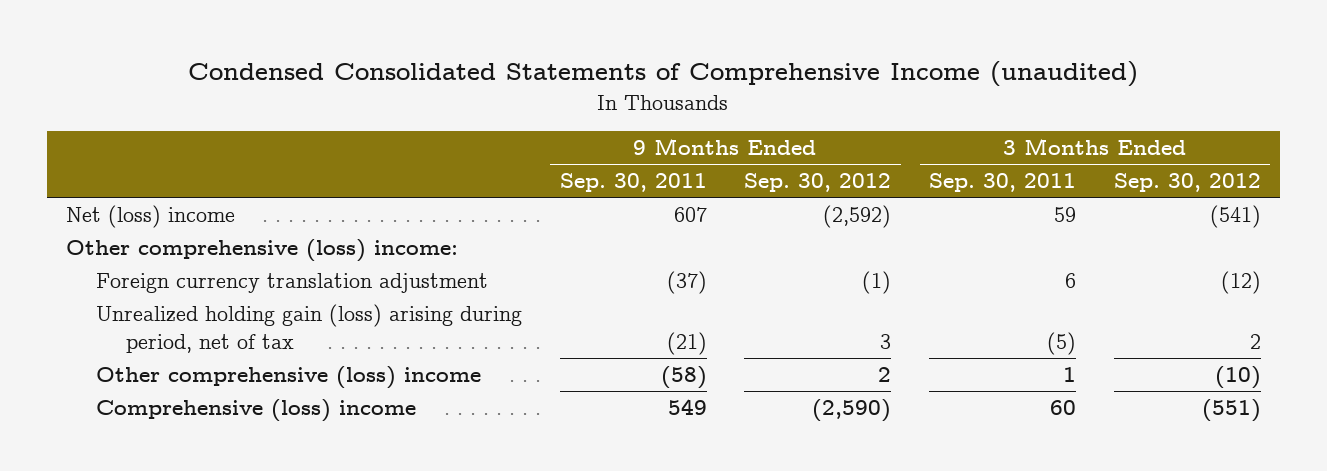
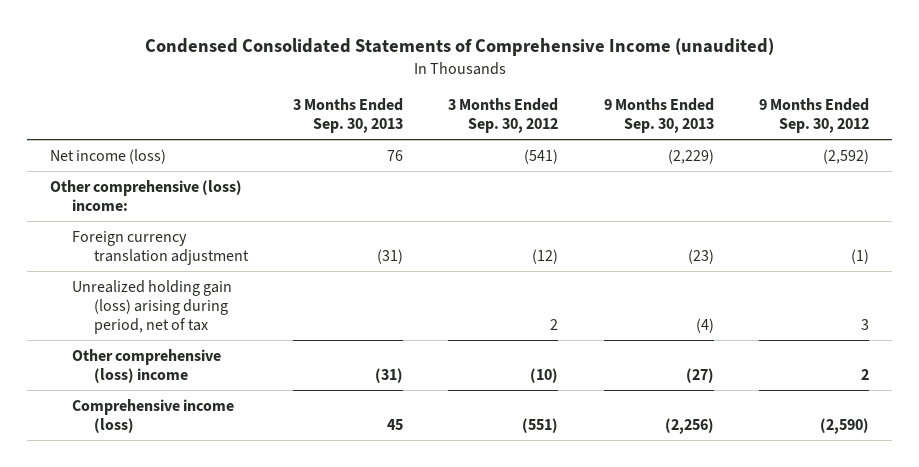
[559,173,707,193] Sep. 30, 2011 -> none
[929,173,1077,193] Sep. 30, 2011 -> none
none -> [293,98,404,134] 3 Months Ended Sep. 30, 2013
none -> [603,98,714,134] 9 Months Ended Sep. 30, 2013
[65,204,235,228] Net (loss) income -> [50,148,167,164] Net income (loss)
[95,398,416,422] Comprehensive (loss) income -> [71,398,234,433] Comprehensive income (loss)

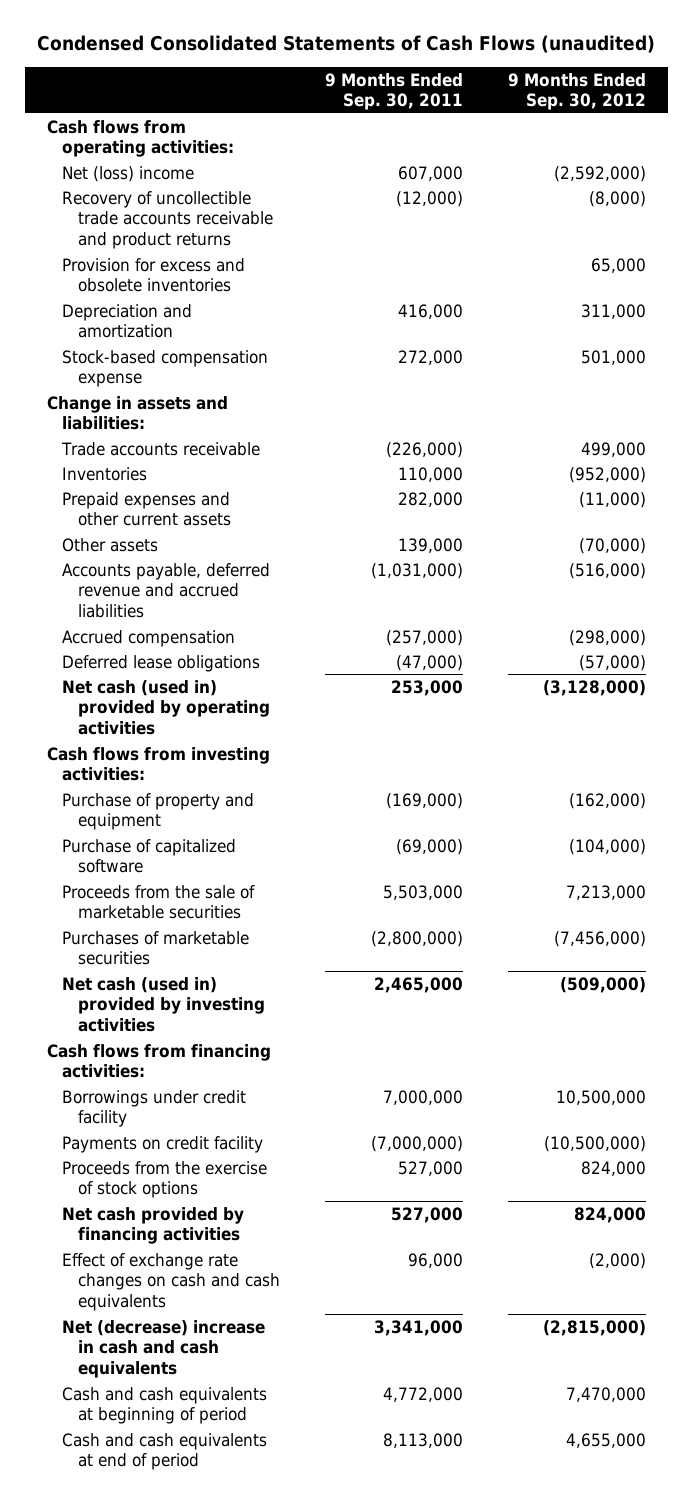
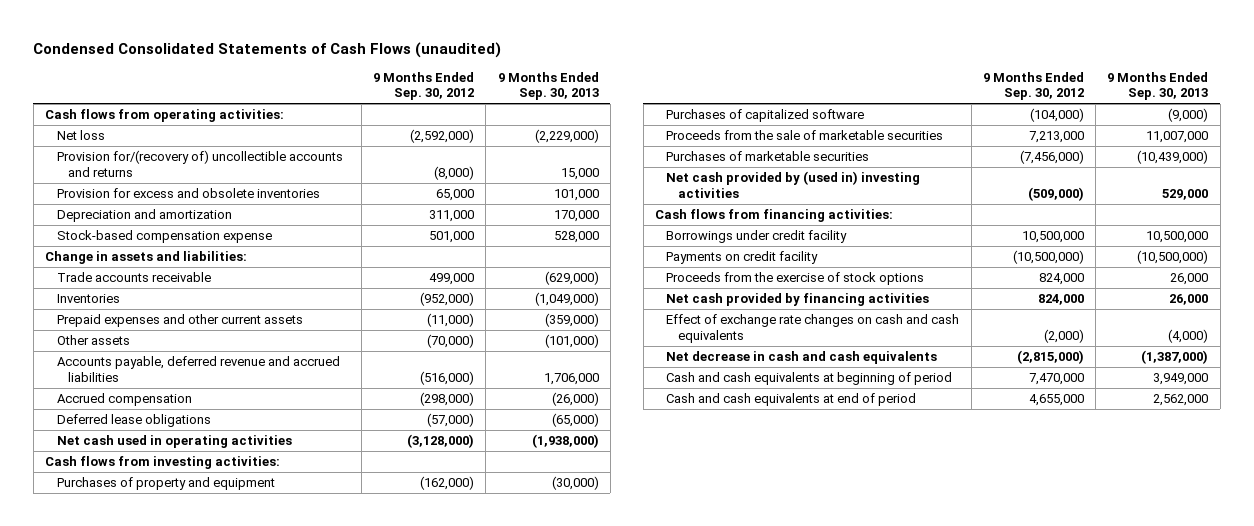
[324,72,463,111] 9 Months Ended Sep. 30, 2011 -> none
none -> [497,72,599,101] 9 Months Ended Sep. 30, 2013
[62,165,195,182] Net (loss) income -> [56,130,105,141] Net loss
[62,190,273,249] Recovery of uncollectible trade accounts receivable and product returns -> [56,150,343,177] Provision for/(recovery of) uncollectible accounts and returns
[62,679,270,735] Net cash (used in) provided by operating activities -> [56,435,292,449] Net cash used in operating activities
[62,792,255,831] Purchase of property and equipment -> [56,477,275,491] Purchases of property and equipment
[62,838,237,874] Purchase of capitalized software -> [666,109,865,123] Purchases of capitalized software
[62,976,265,1032] Net cash (used in) provided by investing activities -> [666,171,921,198] Net cash provided by (used in) investing activities
[62,1319,266,1378] Net (decrease) increase in cash and cash equivalents -> [666,351,938,365] Net decrease in cash and cash equivalents

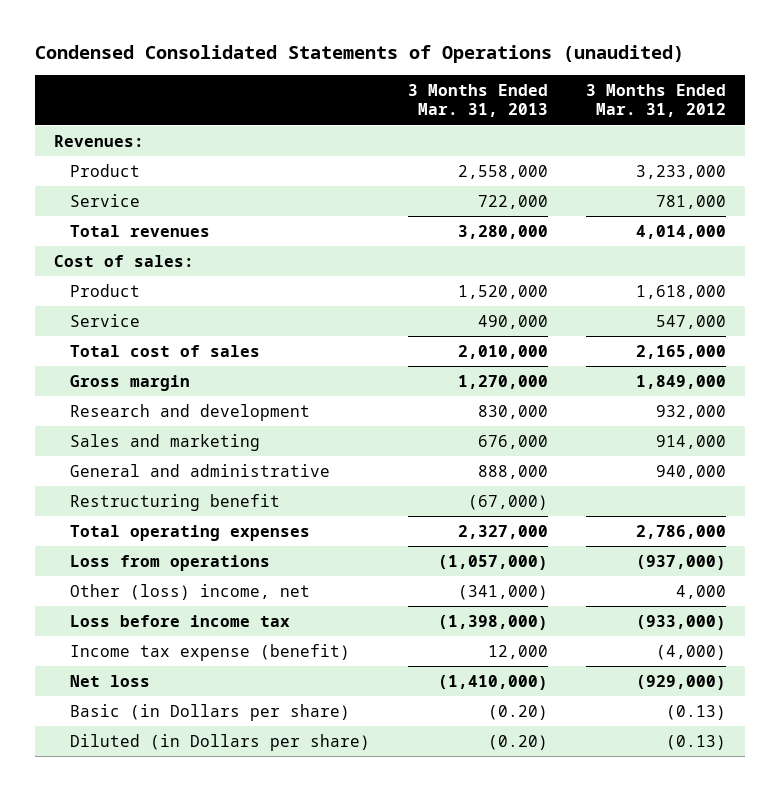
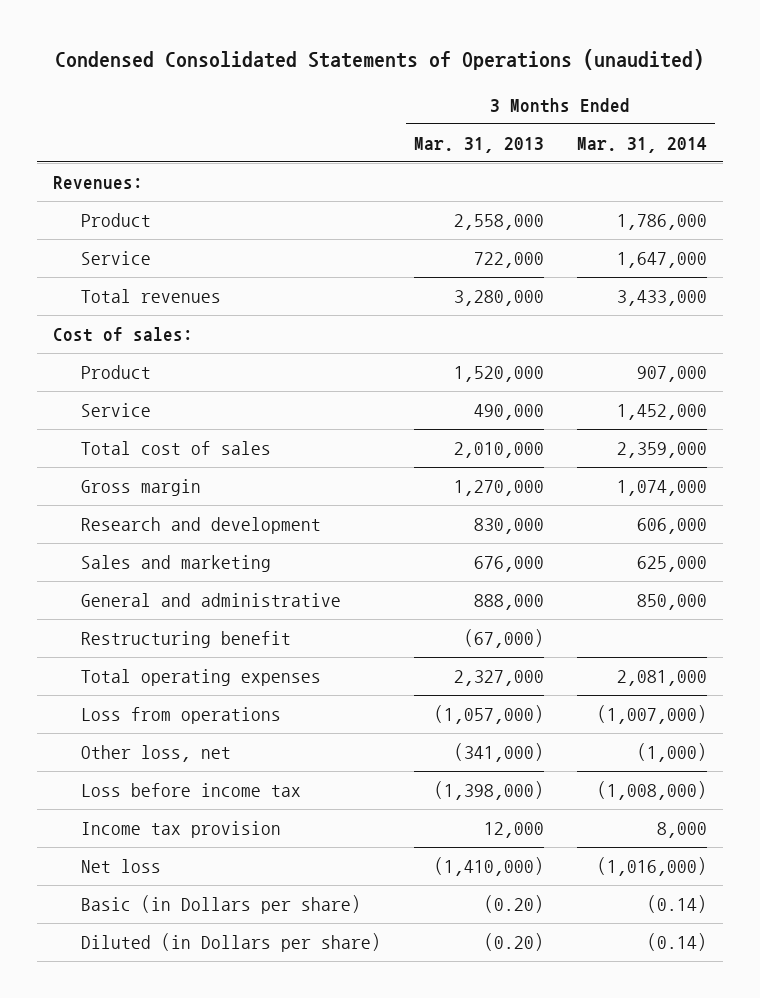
[586,84,727,118] 3 Months Ended Mar. 31, 2012 -> none
none -> [576,136,707,153] Mar. 31, 2014
[69,583,310,600] Other (loss) income, net -> [81,745,232,763] Other loss, net
[69,643,350,661] Income tax expense (benefit) -> [81,821,282,839] Income tax provision

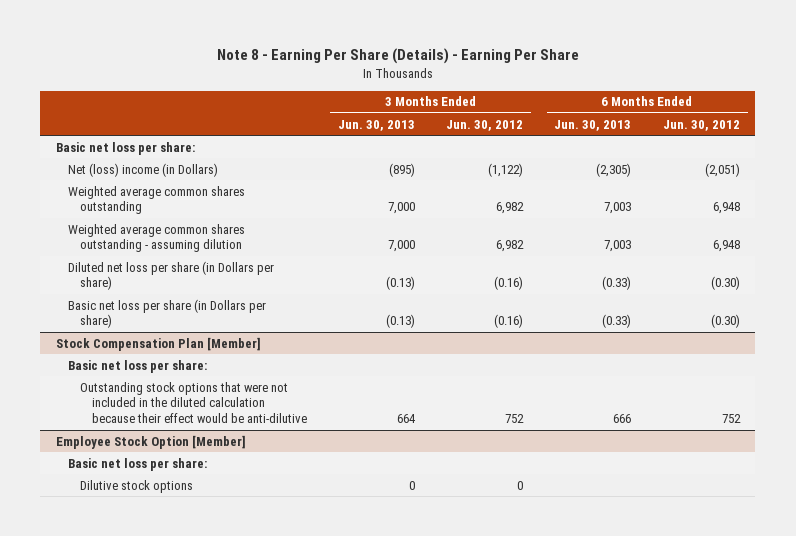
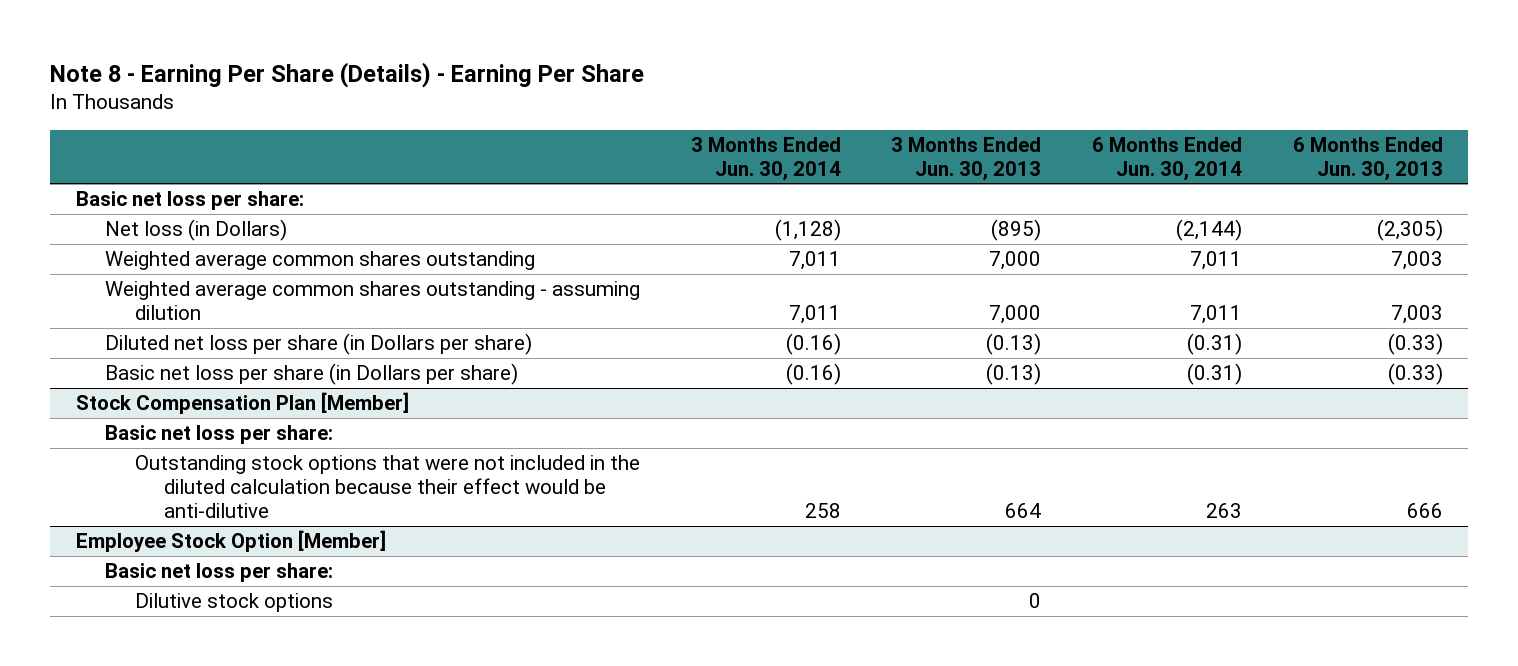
[446,119,524,131] Jun. 30, 2012 -> none
[662,119,740,131] Jun. 30, 2012 -> none
none -> [690,136,841,181] 3 Months Ended Jun. 30, 2014
none -> [1092,136,1243,181] 6 Months Ended Jun. 30, 2014
[67,162,218,177] Net (loss) income (in Dollars) -> [105,219,288,242] Net loss (in Dollars)

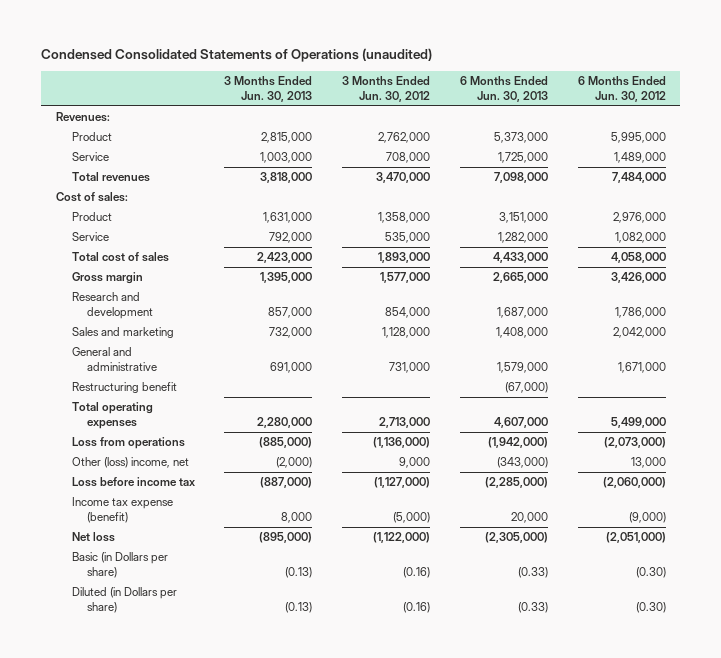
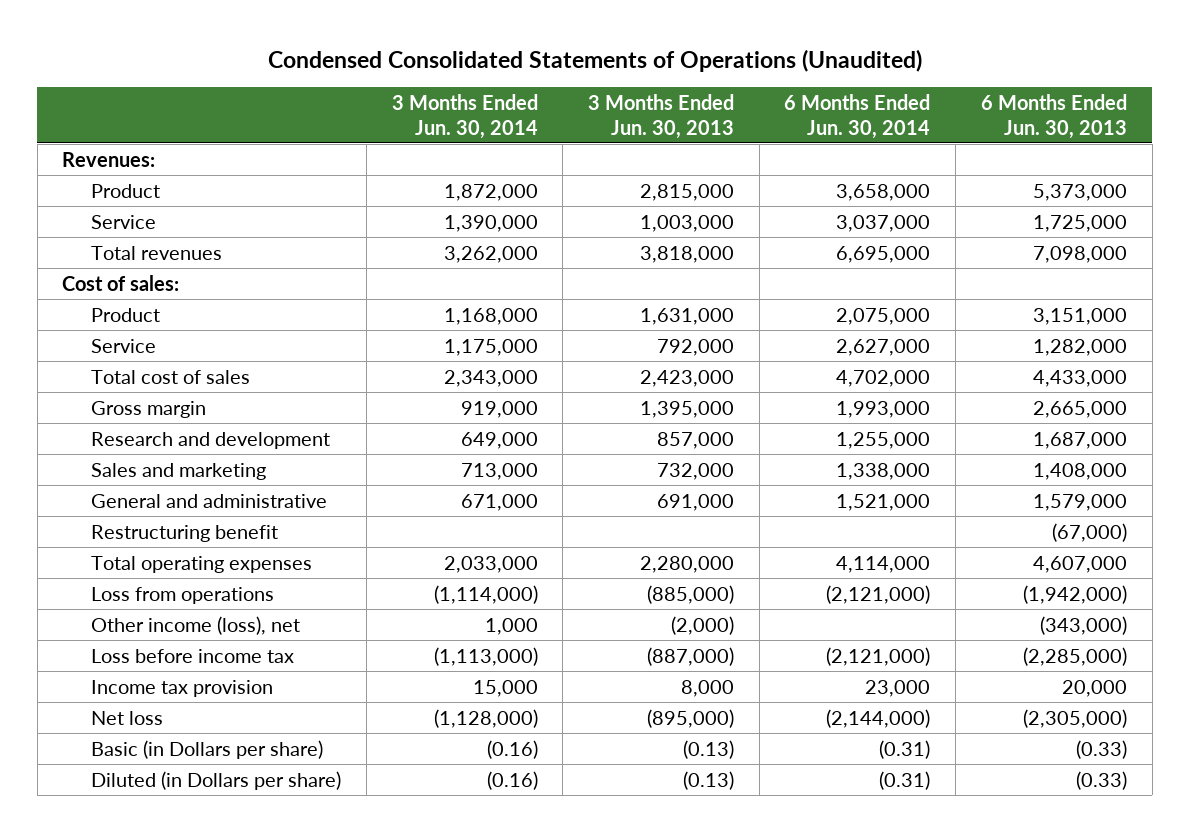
[40,48,432,63] Condensed Consolidated Statements of Operations (unaudited) -> [267,48,922,72] Condensed Consolidated Statements of Operations (Unaudited)
[342,76,431,102] 3 Months Ended Jun. 30, 2012 -> none
[577,76,666,102] 6 Months Ended Jun. 30, 2012 -> none
none -> [391,93,538,139] 3 Months Ended Jun. 30, 2014
none -> [784,93,931,139] 6 Months Ended Jun. 30, 2014
[71,457,189,469] Other (loss) income, net -> [91,615,301,635] Other income (loss), net
[71,497,173,523] Income tax expense (benefit) -> [91,679,274,697] Income tax provision

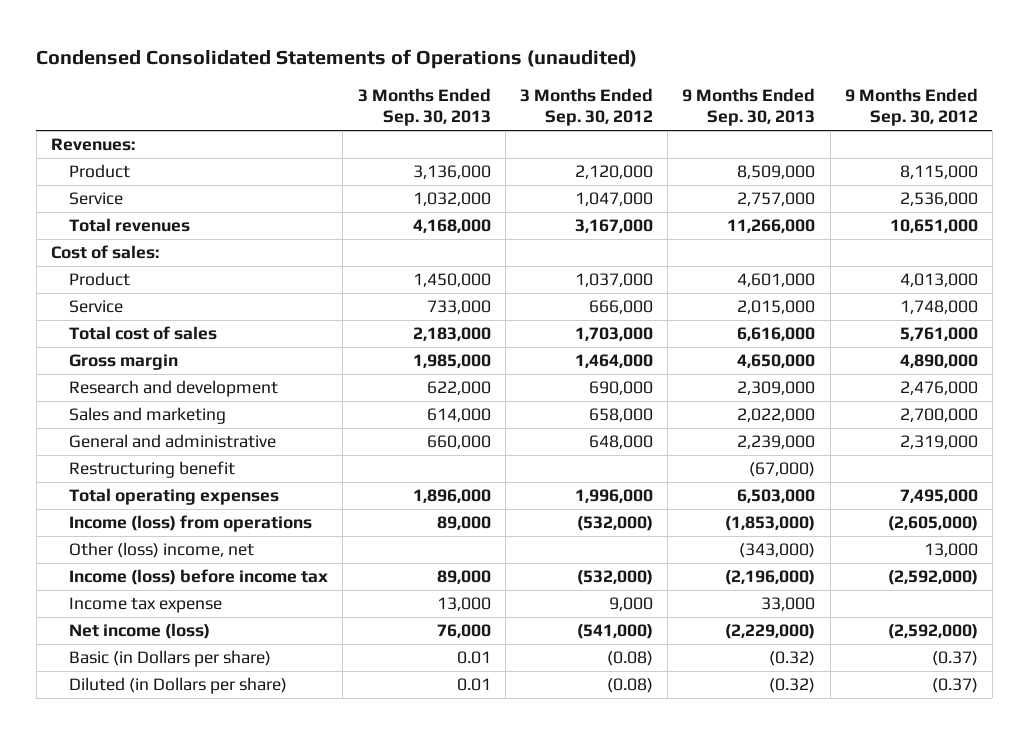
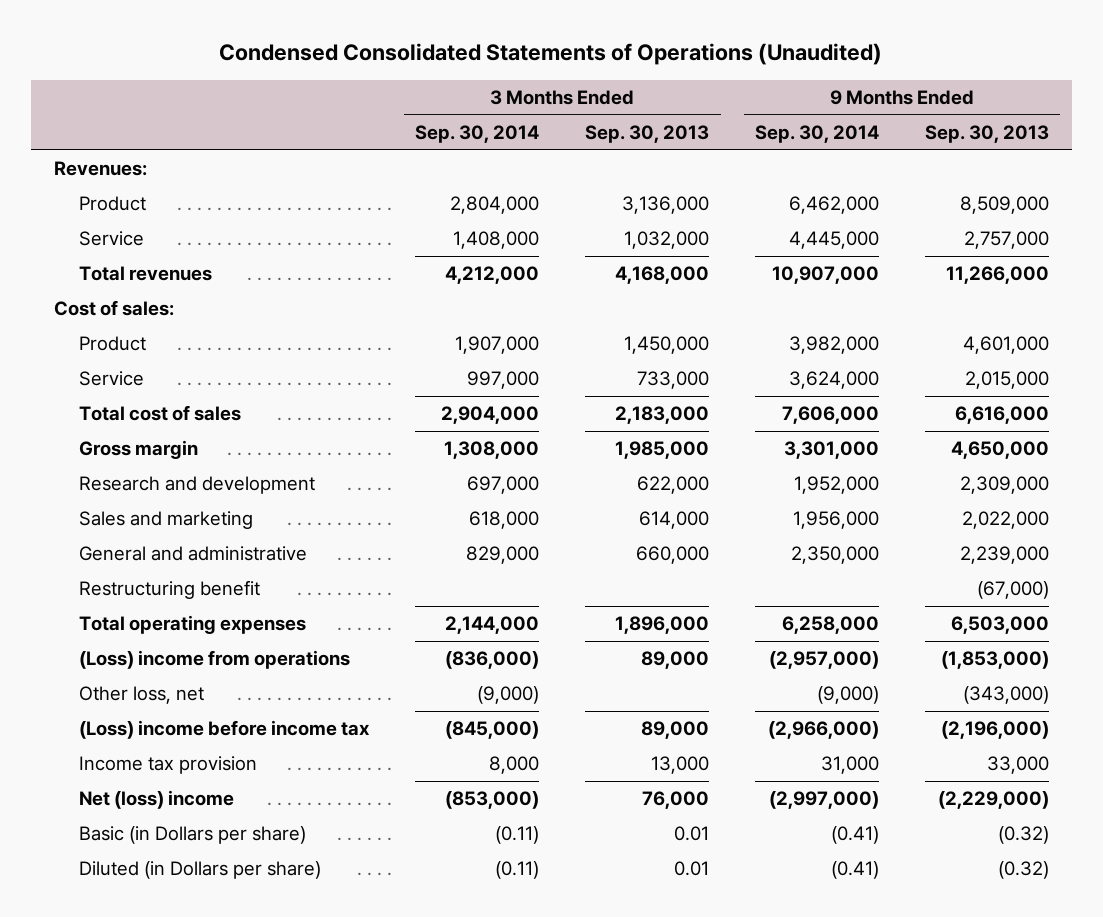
[36,48,638,69] Condensed Consolidated Statements of Operations (unaudited) -> [219,43,883,66] Condensed Consolidated Statements of Operations (Unaudited)
[519,87,653,127] 3 Months Ended Sep. 30, 2012 -> none
[844,87,978,127] 9 Months Ended Sep. 30, 2012 -> none
none -> [415,125,540,144] Sep. 30, 2014
none -> [755,125,880,144] Sep. 30, 2014
[69,515,313,533] Income (loss) from operations -> [79,650,351,670] (Loss) income from operations
[69,542,255,559] Other (loss) income, net -> [79,686,205,705] Other loss, net
[69,569,329,586] Income (loss) before income tax -> [79,720,371,740] (Loss) income before income tax
[69,597,223,614] Income tax expense -> [79,756,258,775] Income tax provision
[69,623,211,640] Net income (loss) -> [79,790,235,810] Net (loss) income

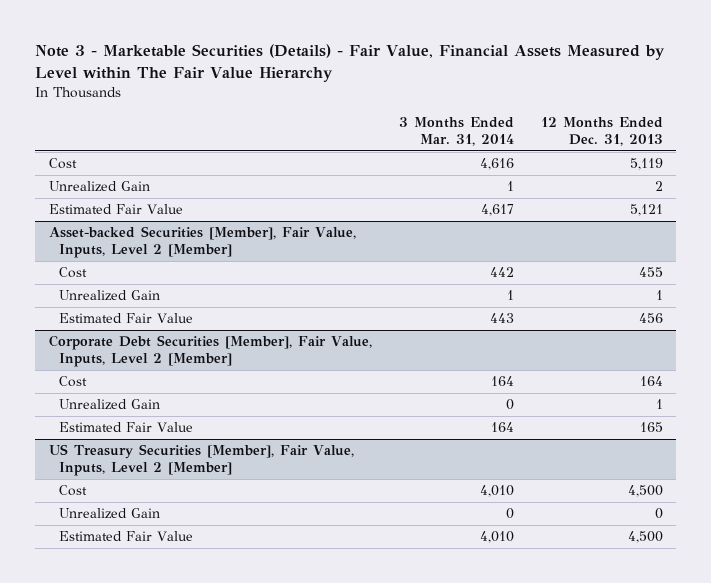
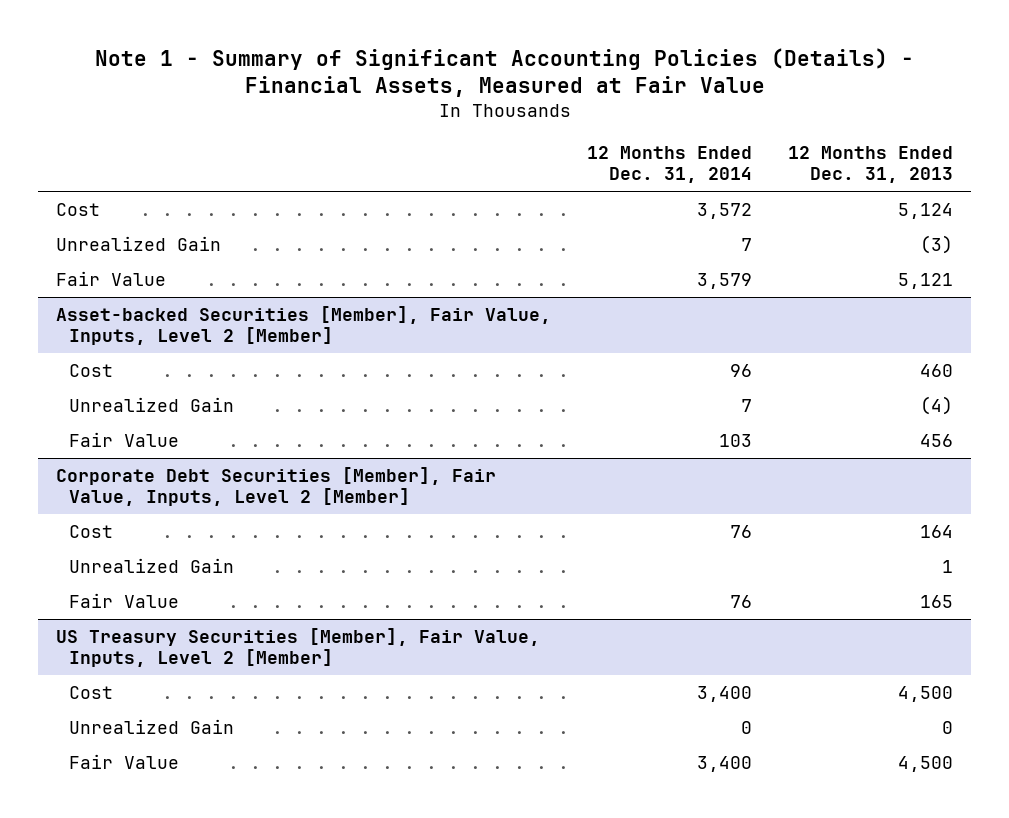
[34,44,665,82] Note 3 - Marketable Securities (Details) - Fair Value, Financial Assets Measured by Level within The Fair Value Hierarchy -> [94,47,914,98] Note 1 - Summary of Significant Accounting Policies (Details) - Financial Assets, Measured at Fair Value
[398,116,514,146] 3 Months Ended Mar. 31, 2014 -> none
none -> [587,145,753,184] 12 Months Ended Dec. 31, 2014
[629,158,663,171] 5,119 -> [898,202,954,219] 5,124
[654,181,663,192] 2 -> [920,234,954,254] (3)
[48,204,183,215] Estimated Fair Value -> [56,270,167,286] Fair Value
[638,267,663,278] 455 -> [920,363,954,377] 460
[655,290,663,301] 1 -> [920,395,954,415] (4)
[58,313,193,324] Estimated Fair Value -> [68,431,179,447] Fair Value
[58,422,193,433] Estimated Fair Value -> [68,592,179,608] Fair Value
[58,531,193,542] Estimated Fair Value -> [68,753,179,769] Fair Value

